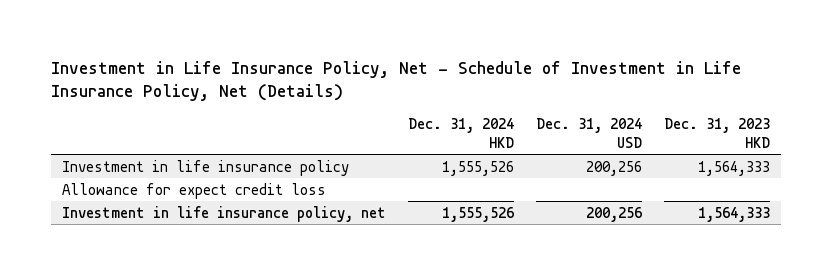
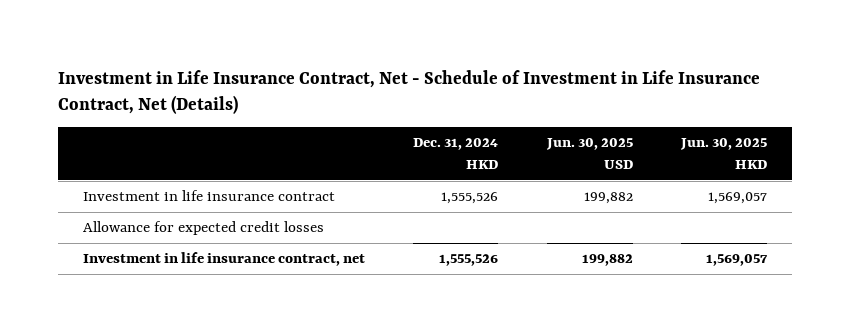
[50,61,741,102] Investment in Life Insurance Policy, Net - Schedule of Investment in Life Insurance Policy, Net (Details) -> [58,70,761,115] Investment in Life Insurance Contract, Net - Schedule of Investment in Life Insurance Contract, Net (Details)
[535,118,642,148] Dec. 31, 2024 USD -> none
[663,118,770,148] Dec. 31, 2023 HKD -> none
none -> [545,138,633,169] Jun. 30, 2025 USD
none -> [680,138,768,169] Jun. 30, 2025 HKD
[61,159,349,176] Investment in life insurance policy -> [82,190,335,202] Investment in life insurance contract
[61,182,326,199] Allowance for expect credit loss -> [82,221,324,236] Allowance for expected credit losses
[61,205,386,222] Investment in life insurance policy, net -> [82,252,365,267] Investment in life insurance contract, net

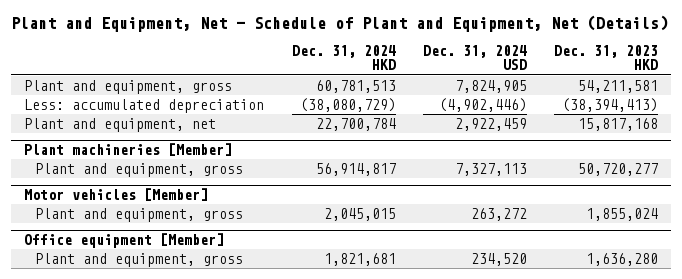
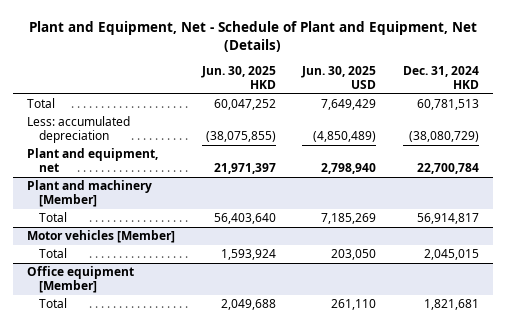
[422,45,527,71] Dec. 31, 2024 USD -> none
[553,45,658,71] Dec. 31, 2023 HKD -> none
none -> [200,66,276,90] Jun. 30, 2025 HKD
none -> [301,66,377,90] Jun. 30, 2025 USD
[24,80,233,95] Plant and equipment, gross -> [26,98,55,109] Total
[24,143,233,157] Plant machineries [Member] -> [26,180,152,208] Plant and machinery [Member]
[35,163,244,178] Plant and equipment, gross -> [39,212,68,223] Total
[35,208,244,223] Plant and equipment, gross -> [39,248,68,259] Total
[35,253,244,268] Plant and equipment, gross -> [39,298,68,309] Total

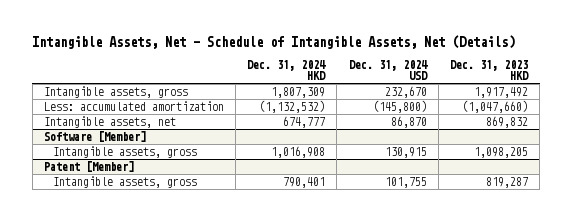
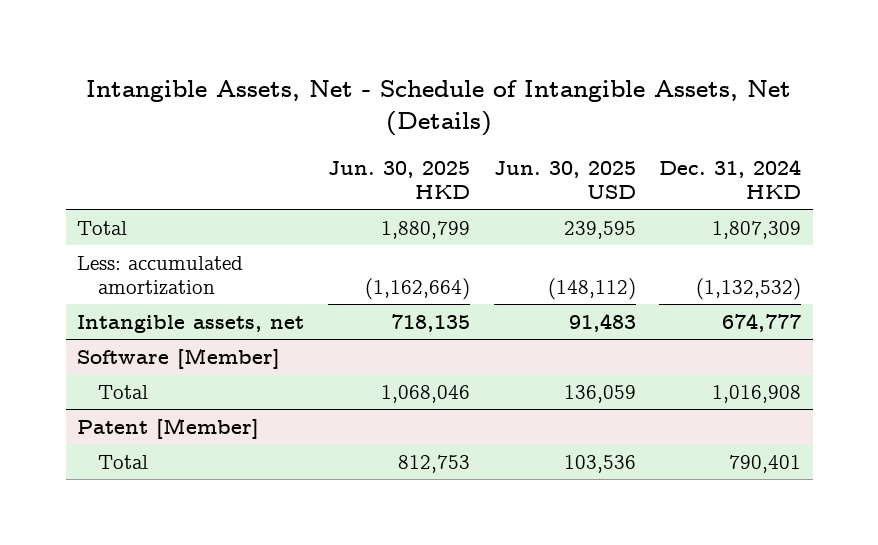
[348,59,428,81] Dec. 31, 2024 USD -> none
[449,59,529,81] Dec. 31, 2023 HKD -> none
none -> [327,160,470,199] Jun. 30, 2025 HKD
none -> [493,160,636,199] Jun. 30, 2025 USD
[44,85,189,98] Intangible assets, gross -> [77,220,128,235] Total
[52,145,197,158] Intangible assets, gross -> [97,384,148,399] Total
[52,175,197,188] Intangible assets, gross -> [97,454,148,469] Total

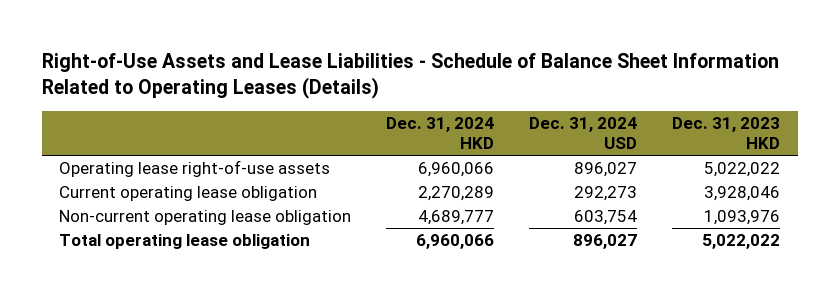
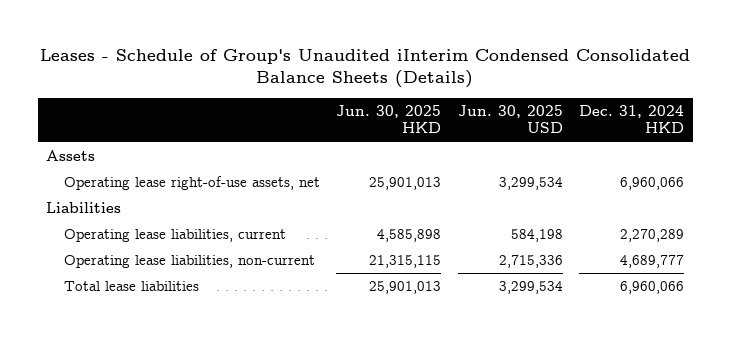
[41,53,779,100] Right-of-Use Assets and Lease Liabilities - Schedule of Balance Sheet Information Related to Operating Leases (Details) -> [40,48,691,89] Leases - Schedule of Group's Unaudited iInterim Condensed Consolidated Balance Sheets (Details)
[529,117,638,150] Dec. 31, 2024 USD -> none
[672,117,781,150] Dec. 31, 2023 HKD -> none
none -> [336,105,442,134] Jun. 30, 2025 HKD
none -> [457,105,563,134] Jun. 30, 2025 USD
none -> [45,150,95,162] Assets
[59,160,331,178] Operating lease right-of-use assets -> [63,176,320,191] Operating lease right-of-use assets, net
none -> [45,202,121,214] Liabilities
[59,186,318,202] Current operating lease obligation -> [63,229,286,243] Operating lease liabilities, current
[59,210,352,226] Non-current operating lease obligation -> [63,255,315,269] Operating lease liabilities, non-current
[59,234,311,250] Total operating lease obligation -> [63,281,199,292] Total lease liabilities

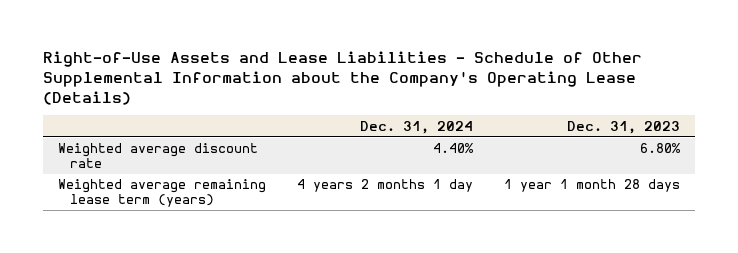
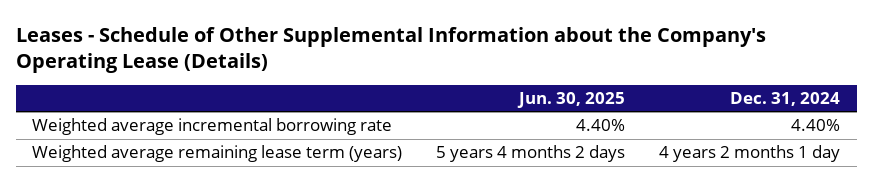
[43,50,643,105] Right-of-Use Assets and Lease Liabilities - Schedule of Other Supplemental Information about the Company's Operating Lease (Details) -> [15,26,766,73] Leases - Schedule of Other Supplemental Information about the Company's Operating Lease (Details)
[566,120,680,134] Dec. 31, 2023 -> none
none -> [517,91,626,108] Jun. 30, 2025
[58,143,259,169] Weighted average discount rate -> [32,118,393,136] Weighted average incremental borrowing rate

